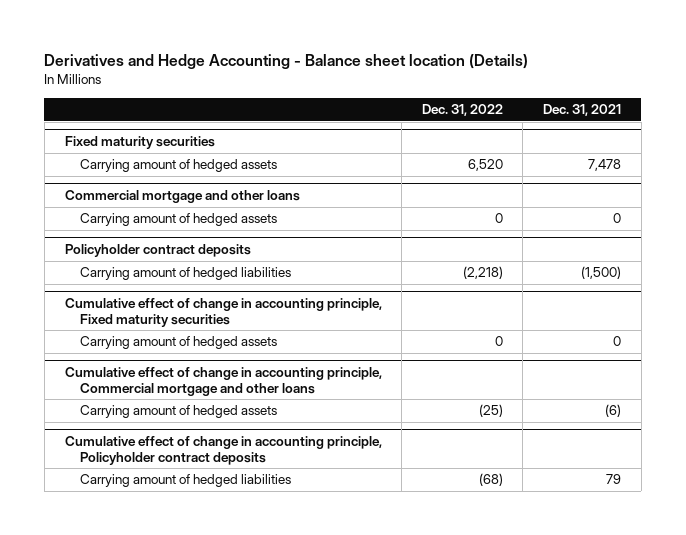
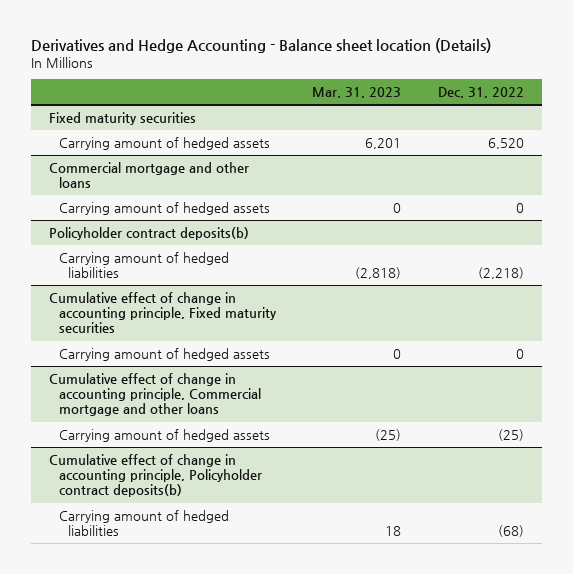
[542,104,621,117] Dec. 31, 2021 -> none
none -> [312,87,402,99] Mar. 31, 2023
[64,244,251,258] Policyholder contract deposits -> [49,226,250,240] Policyholder contract deposits(b)
[64,436,382,466] Cumulative effect of change in accounting principle, Policyholder contract deposits -> [49,453,262,498] Cumulative effect of change in accounting principle, Policyholder contract deposits(b)

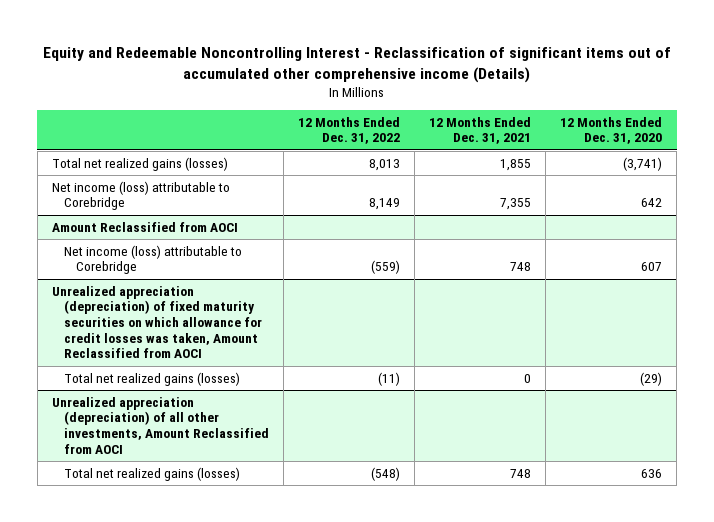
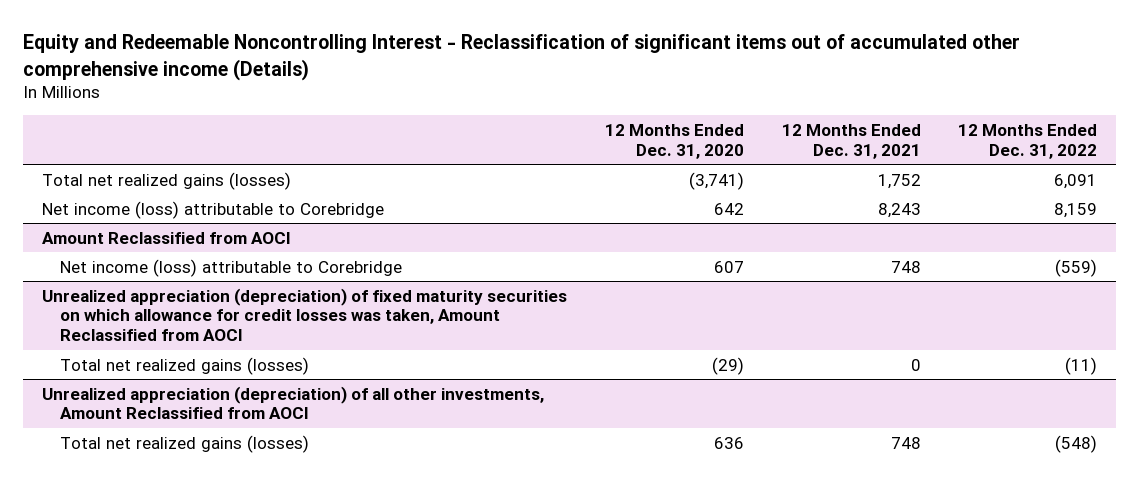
[369,158,401,171] 8,013 -> [1054,173,1098,189] 6,091
[500,158,532,171] 1,855 -> [877,173,921,189] 1,752
[369,198,401,211] 8,149 -> [1054,202,1098,218] 8,159
[500,198,532,211] 7,355 -> [877,202,921,218] 8,243

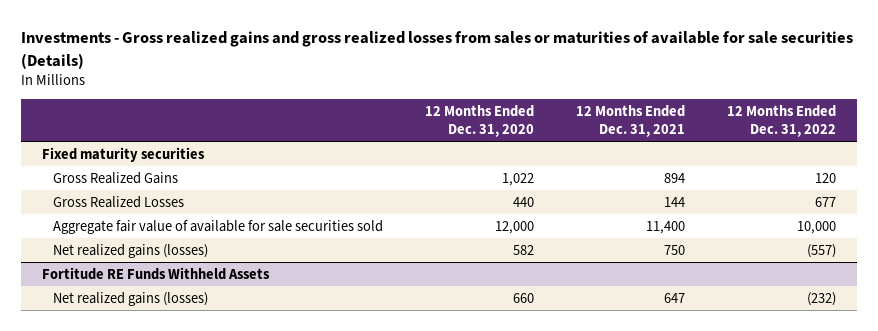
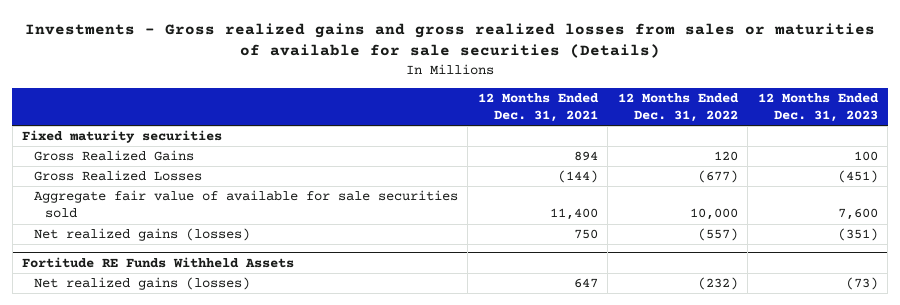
[425,105,535,137] 12 Months Ended Dec. 31, 2020 -> none
none -> [757,93,879,123] 12 Months Ended Dec. 31, 2023
[664,196,686,207] 144 -> [557,170,598,184] (144)
[815,196,837,207] 677 -> [697,170,738,184] (677)

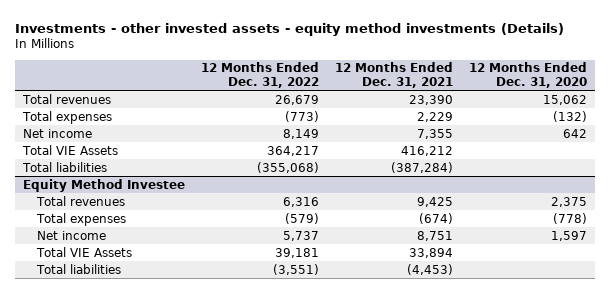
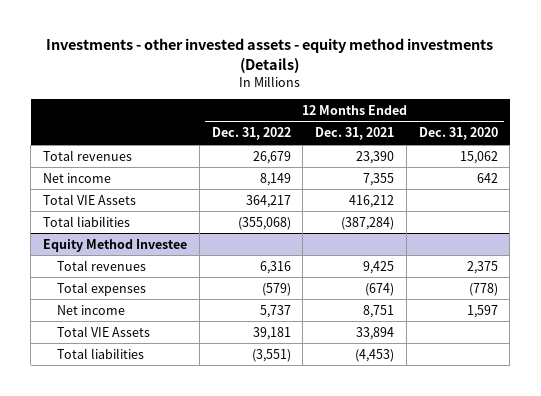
[21,110,112,124] Total expenses -> none

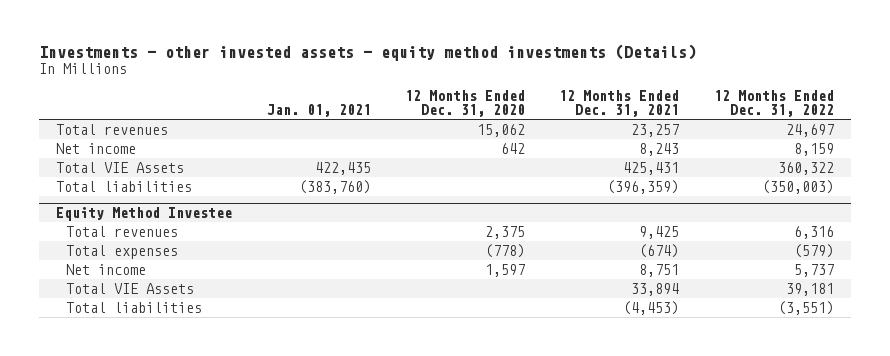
none -> [266,104,371,118] Jan. 01, 2021
[252,150,291,164] 26,679 -> [785,123,834,137] 24,697
[356,150,395,164] 23,390 -> [631,123,680,137] 23,257
[259,172,291,186] 8,149 -> [793,142,834,156] 8,159
[363,172,395,186] 7,355 -> [639,142,680,156] 8,243
[245,194,291,208] 364,217 -> [777,161,834,175] 360,322
[349,194,395,208] 416,212 -> [623,161,680,175] 425,431
[237,216,291,230] (355,068) -> [761,179,834,194] (350,003)
[341,216,395,230] (387,284) -> [607,179,680,194] (396,359)

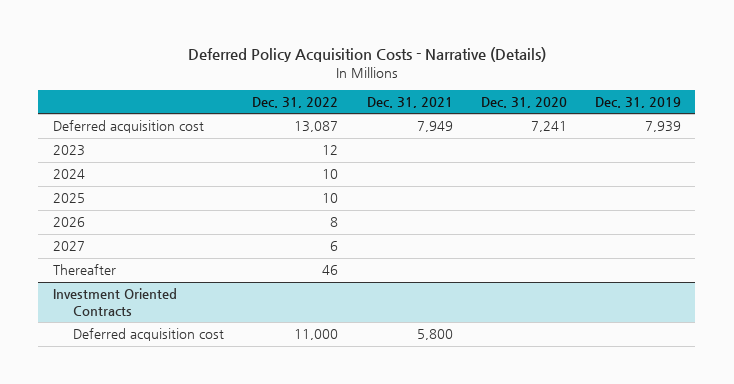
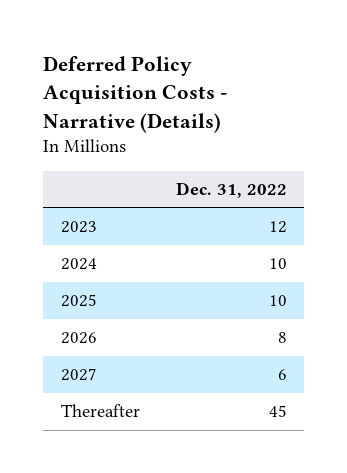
[366,97,453,109] Dec. 31, 2021 -> none
[480,97,567,109] Dec. 31, 2020 -> none
[595,97,682,109] Dec. 31, 2019 -> none
[52,120,204,134] Deferred acquisition cost -> none
[52,288,177,316] Investment Oriented Contracts -> none
[73,328,225,342] Deferred acquisition cost -> none
[322,265,339,276] 46 -> [268,405,287,418] 45

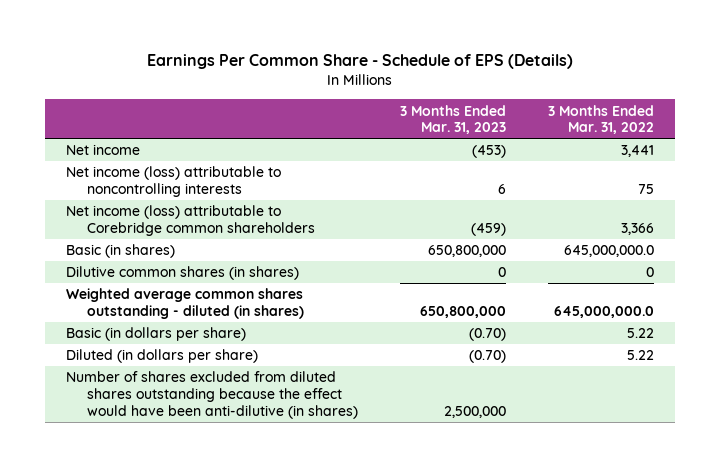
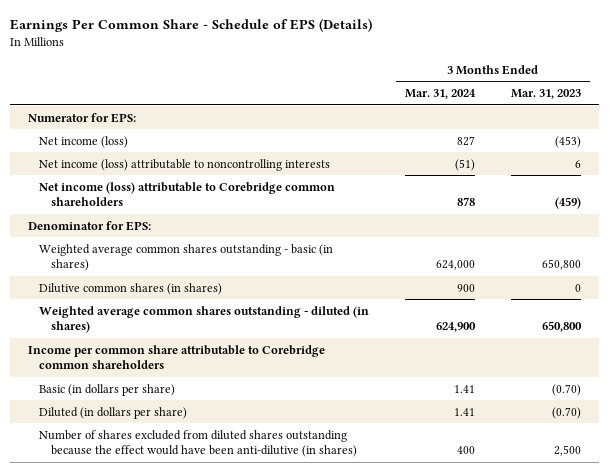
[547,104,654,135] 3 Months Ended Mar. 31, 2022 -> none
none -> [405,89,477,100] Mar. 31, 2024
none -> [28,112,137,123] Numerator for EPS:
[65,144,140,156] Net income -> [39,135,129,148] Net income (loss)
none -> [28,220,152,231] Denominator for EPS:
[65,244,175,259] Basic (in shares) -> [39,243,334,272] Weighted average common shares outstanding - basic (in shares)
[427,245,506,258] 650,800,000 -> [542,259,582,271] 650,800
[419,305,506,318] 650,800,000 -> [542,321,583,333] 650,800
none -> [28,344,326,370] Income per common share attributable to Corebridge common shareholders
[443,405,506,418] 2,500,000 -> [554,445,582,457] 2,500

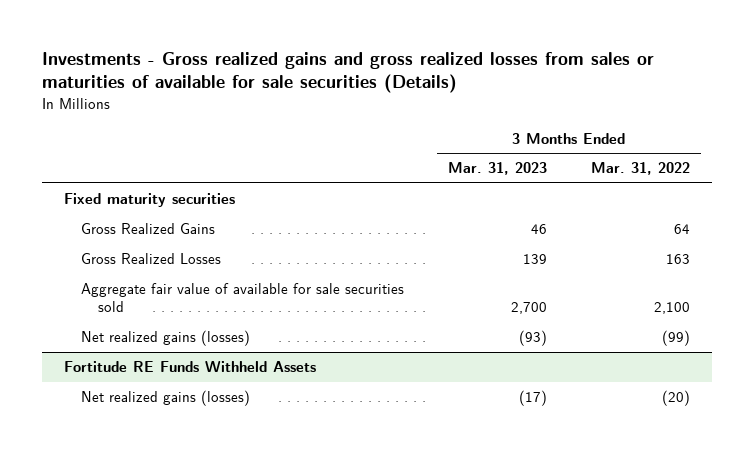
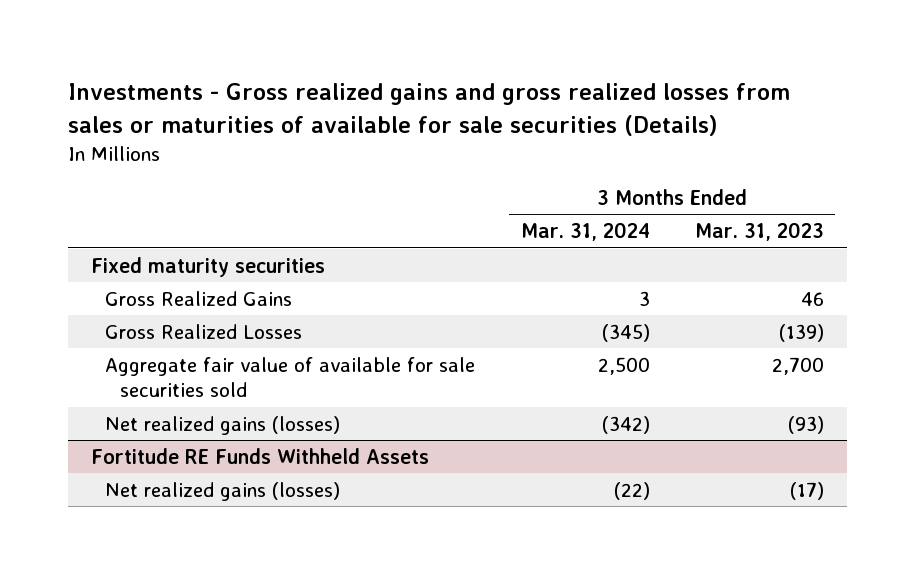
[591,162,691,176] Mar. 31, 2022 -> none
none -> [520,222,650,242] Mar. 31, 2024
[523,254,548,265] 139 -> [778,323,824,342] (139)

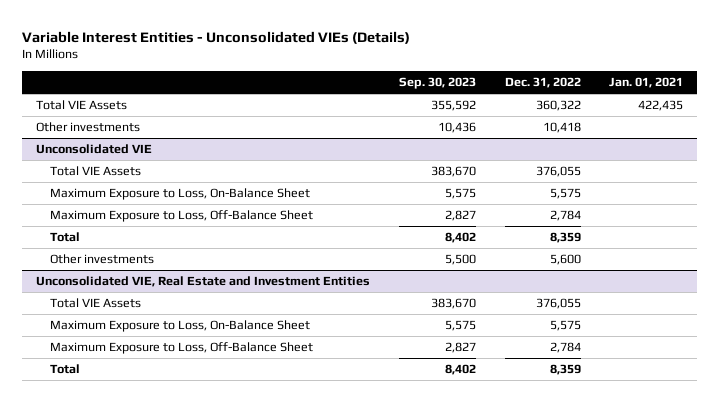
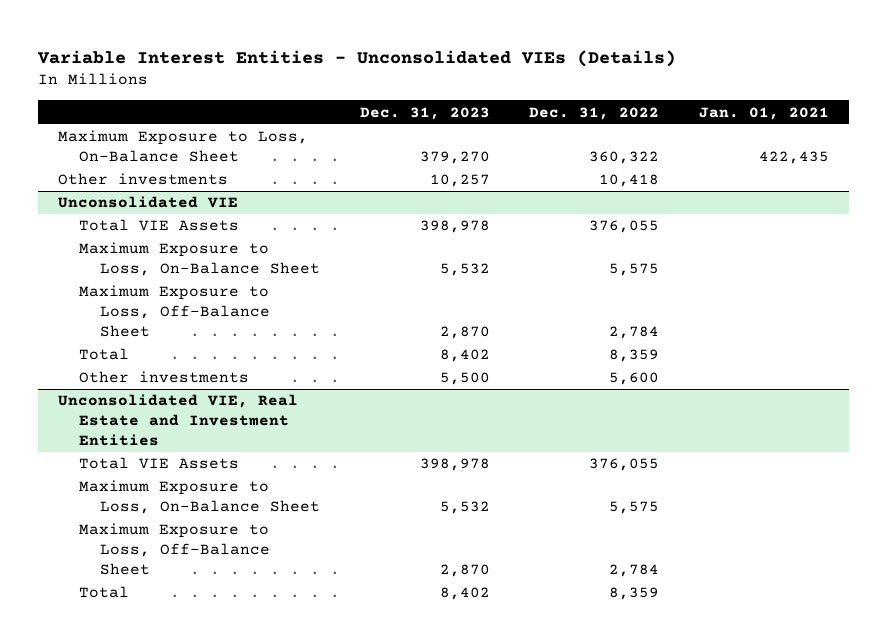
[398,77,476,90] Sep. 30, 2023 -> none
none -> [359,106,490,120] Dec. 31, 2023
[36,100,128,111] Total VIE Assets -> [57,130,308,162] Maximum Exposure to Loss, On-Balance Sheet

